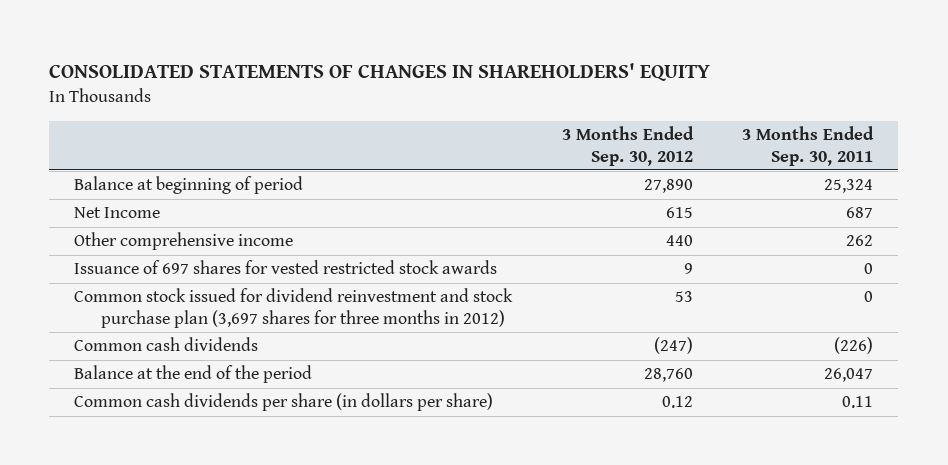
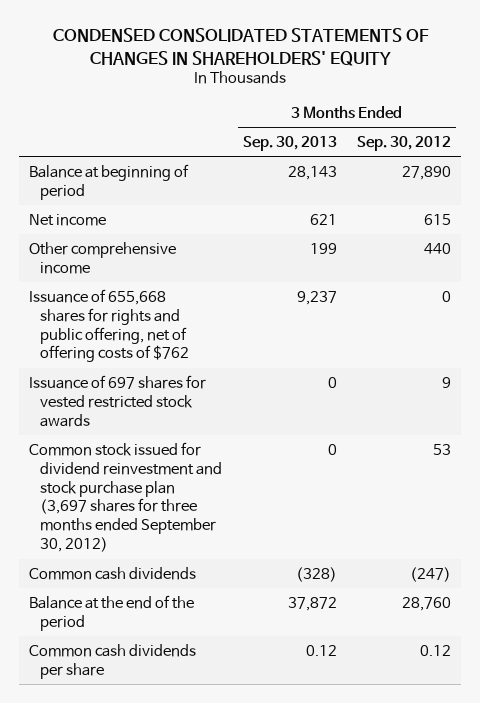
[49,62,711,81] CONSOLIDATED STATEMENTS OF CHANGES IN SHAREHOLDERS' EQUITY -> [52,28,429,66] CONDENSED CONSOLIDATED STATEMENTS OF CHANGES IN SHAREHOLDERS' EQUITY
[742,126,875,166] 3 Months Ended Sep. 30, 2011 -> none
none -> [242,136,337,152] Sep. 30, 2013
[74,207,161,219] Net Income -> [28,213,106,226] Net income
none -> [28,288,190,363] Issuance of 655,668 shares for rights and public offering, net of offering costs of $762
[74,288,514,329] Common stock issued for dividend reinvestment and stock purchase plan (3,697 shares for three months in 2012) -> [28,441,223,553] Common stock issued for dividend reinvestment and stock purchase plan (3,697 shares for three months ended September 30, 2012)
[74,393,494,412] Common cash dividends per share (in dollars per share) -> [28,643,196,679] Common cash dividends per share

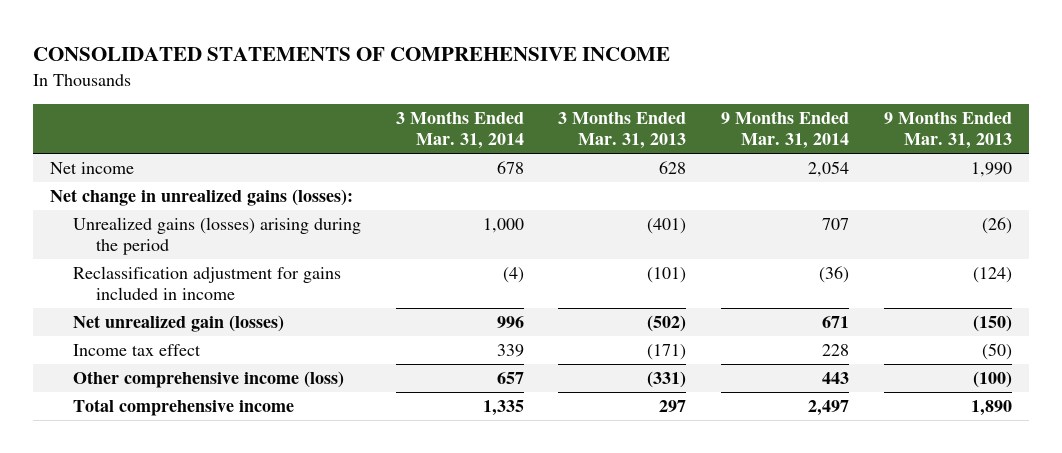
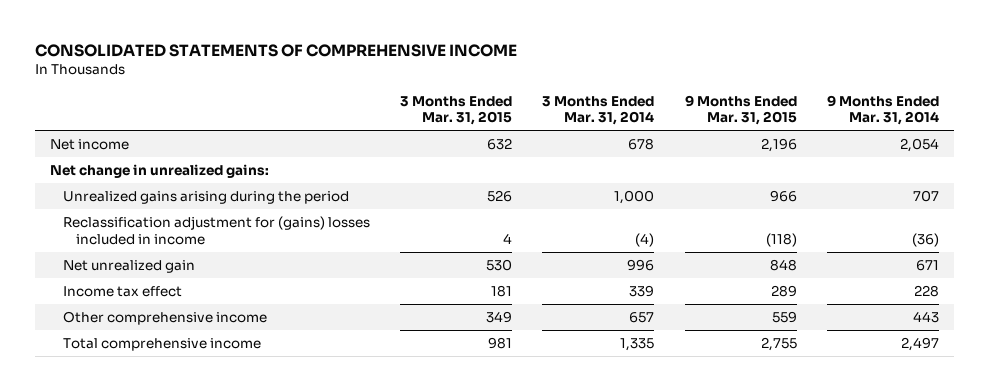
[558,110,687,150] 3 Months Ended Mar. 31, 2013 -> none
[883,110,1012,150] 9 Months Ended Mar. 31, 2013 -> none
none -> [400,95,513,126] 3 Months Ended Mar. 31, 2015
none -> [684,94,797,126] 9 Months Ended Mar. 31, 2015
[50,189,354,207] Net change in unrealized gains (losses): -> [50,164,270,179] Net change in unrealized gains:
[73,217,362,256] Unrealized gains (losses) arising during the period -> [63,191,350,205] Unrealized gains arising during the period
[73,266,342,301] Reclassification adjustment for gains included in income -> [63,216,371,245] Reclassification adjustment for (gains) losses included in income
[73,315,285,333] Net unrealized gain (losses) -> [63,260,196,274] Net unrealized gain
[73,371,345,389] Other comprehensive income (loss) -> [63,311,268,326] Other comprehensive income

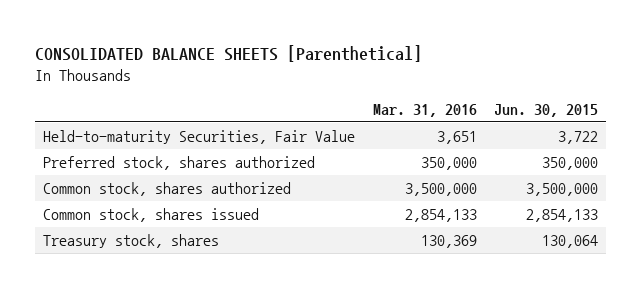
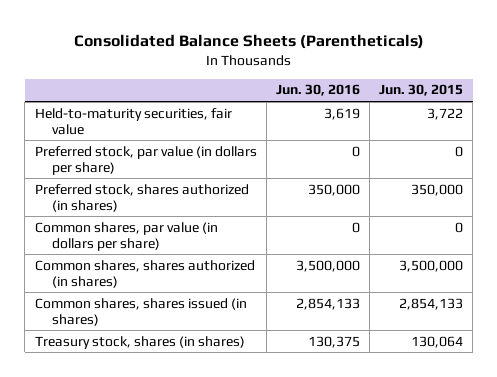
[34,45,422,63] CONSOLIDATED BALANCE SHEETS [Parenthetical] -> [73,34,424,50] Consolidated Balance Sheets (Parentheticals)
[372,103,477,117] Mar. 31, 2016 -> none
none -> [275,84,360,97] Jun. 30, 2016
[43,129,356,144] Held-to-maturity Securities, Fair Value -> [34,107,232,135] Held-to-maturity securities, fair value
none -> [34,145,257,175] Preferred stock, par value (in dollars per share)
[43,155,316,170] Preferred stock, shares authorized -> [34,183,249,212] Preferred stock, shares authorized (in shares)
none -> [34,221,218,251] Common shares, par value (in dollars per share)
[43,181,292,196] Common stock, shares authorized -> [34,259,255,288] Common shares, shares authorized (in shares)
[43,207,260,222] Common stock, shares issued -> [34,297,247,326] Common shares, shares issued (in shares)
[43,233,220,248] Treasury stock, shares -> [34,335,245,349] Treasury stock, shares (in shares)

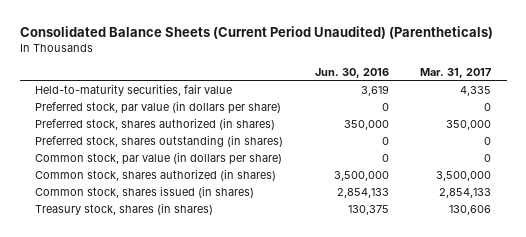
[73,34,424,50] Consolidated Balance Sheets (Parentheticals) -> [19,26,493,40] Consolidated Balance Sheets (Current Period Unaudited) (Parentheticals)
[378,84,463,97] Jun. 30, 2015 -> none
none -> [419,67,491,78] Mar. 31, 2017
none -> [35,134,284,147] Preferred stock, shares outstanding (in shares)
[34,221,218,251] Common shares, par value (in dollars per share) -> [35,151,283,165] Common stock, par value (in dollars per share)
[34,259,255,288] Common shares, shares authorized (in shares) -> [35,168,277,181] Common stock, shares authorized (in shares)
[34,297,247,326] Common shares, shares issued (in shares) -> [35,185,255,198] Common stock, shares issued (in shares)

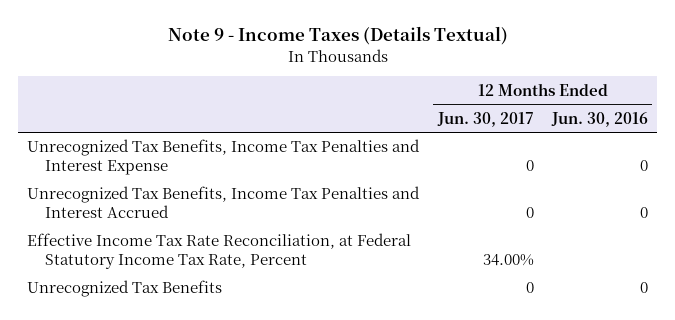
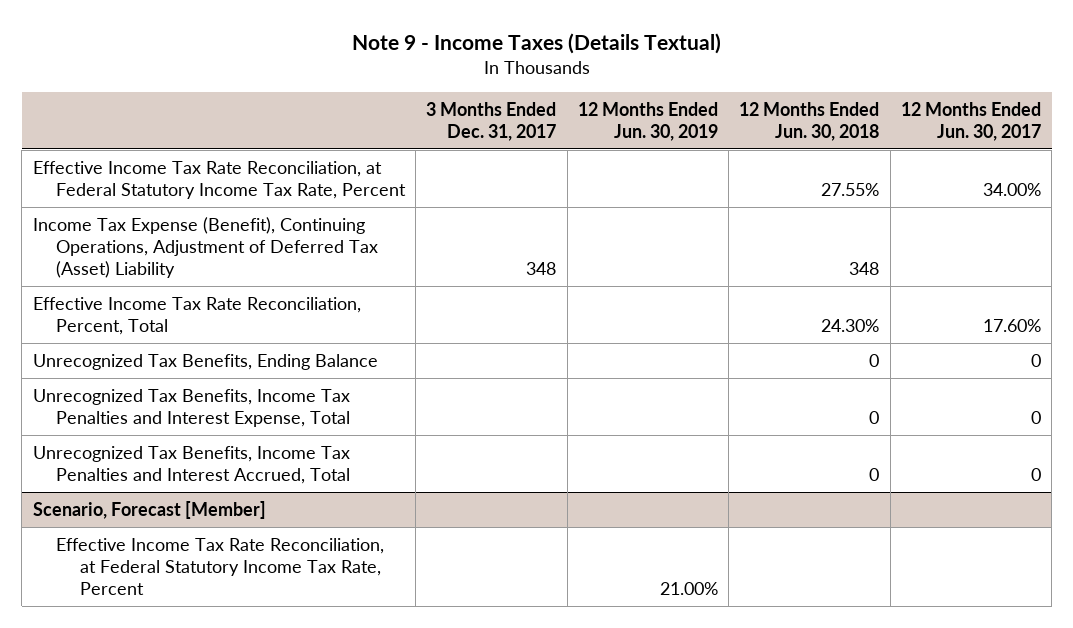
[550,111,648,127] Jun. 30, 2016 -> none
none -> [426,102,557,141] 3 Months Ended Dec. 31, 2017
none -> [577,102,718,141] 12 Months Ended Jun. 30, 2019
none -> [739,102,880,141] 12 Months Ended Jun. 30, 2018
[27,139,421,176] Unrecognized Tax Benefits, Income Tax Penalties and Interest Expense -> none
[27,186,421,219] Unrecognized Tax Benefits, Income Tax Penalties and Interest Accrued -> none
none -> [32,217,379,278] Income Tax Expense (Benefit), Continuing Operations, Adjustment of Deferred Tax (Asset) Liability
none -> [32,297,361,335] Effective Income Tax Rate Reconciliation, Percent, Total
[27,280,223,298] Unrecognized Tax Benefits -> [32,354,378,371] Unrecognized Tax Benefits, Ending Balance
none -> [32,389,351,427] Unrecognized Tax Benefits, Income Tax Penalties and Interest Expense, Total
none -> [32,446,351,484] Unrecognized Tax Benefits, Income Tax Penalties and Interest Accrued, Total
none -> [32,501,266,520] Scenario, Forecast [Member]
none -> [56,538,385,595] Effective Income Tax Rate Reconciliation, at Federal Statutory Income Tax Rate, Percent

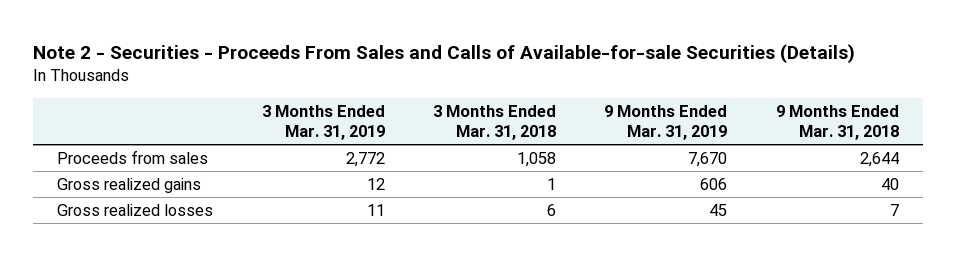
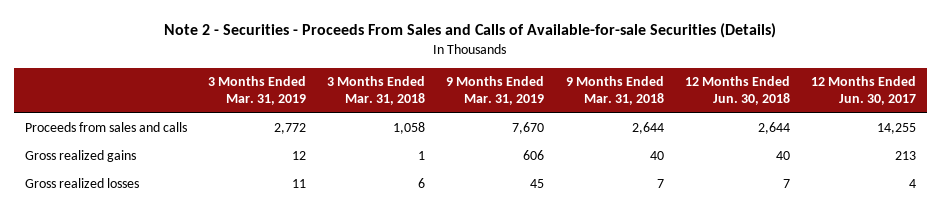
none -> [684,75,790,106] 12 Months Ended Jun. 30, 2018
none -> [811,75,917,106] 12 Months Ended Jun. 30, 2017
[57,149,209,164] Proceeds from sales -> [24,122,187,133] Proceeds from sales and calls

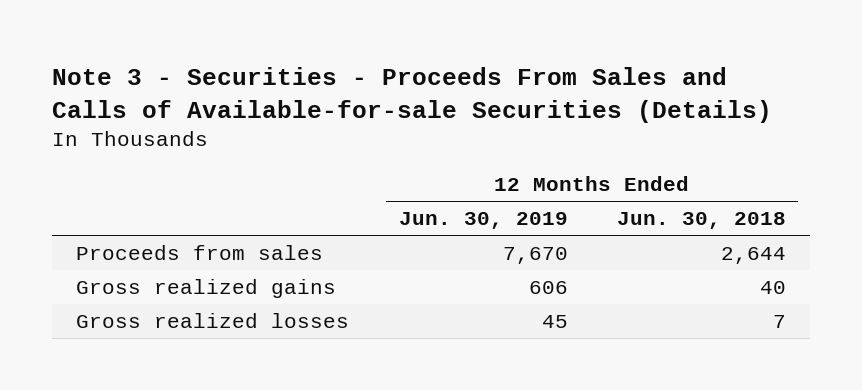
[164,23,777,39] Note 2 - Securities - Proceeds From Sales and Calls of Available-for-sale Securities (Details) -> [51,66,772,123] Note 3 - Securities - Proceeds From Sales and Calls of Available-for-sale Securities (Details)
[207,75,306,106] 3 Months Ended Mar. 31, 2019 -> none
[327,75,426,106] 3 Months Ended Mar. 31, 2018 -> none
[446,75,545,106] 9 Months Ended Mar. 31, 2019 -> none
[565,75,664,106] 9 Months Ended Mar. 31, 2018 -> none
[811,75,917,106] 12 Months Ended Jun. 30, 2017 -> none
none -> [398,212,568,230] Jun. 30, 2019
[24,122,187,133] Proceeds from sales and calls -> [76,245,324,261] Proceeds from sales

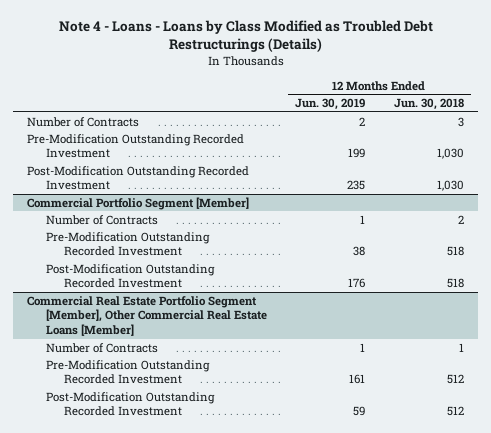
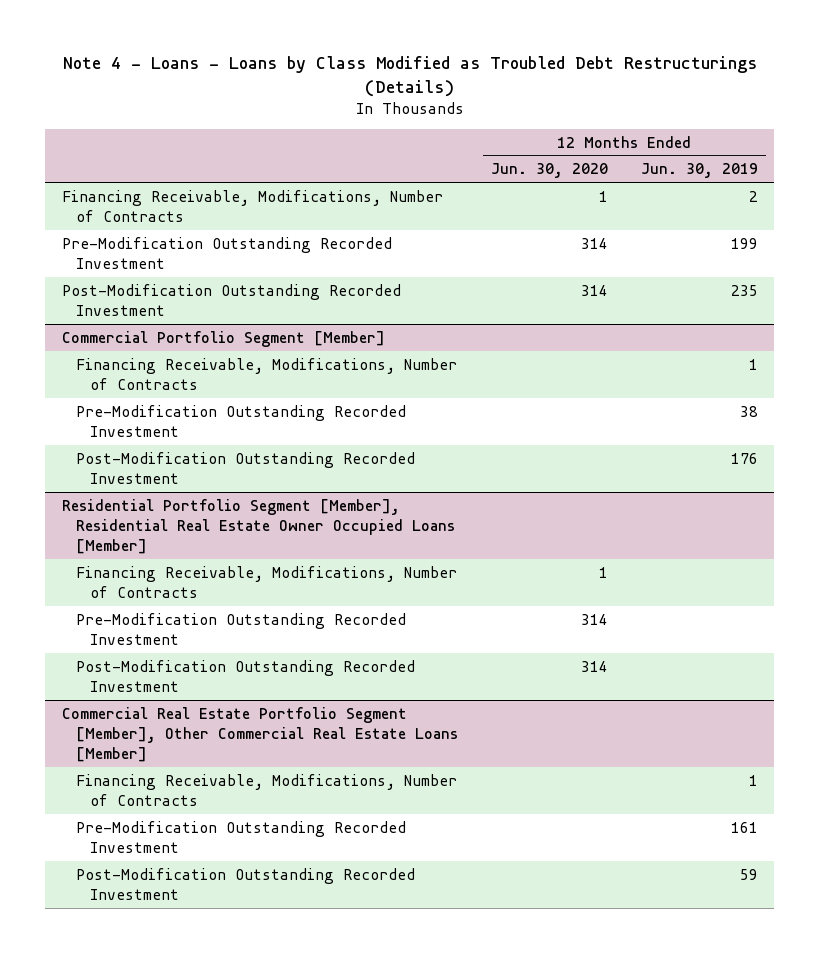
[393,98,464,111] Jun. 30, 2018 -> none
none -> [490,163,608,179] Jun. 30, 2020
[27,116,140,127] Number of Contracts -> [61,189,443,222] Financing Receivable, Modifications, Number of Contracts
[45,214,158,225] Number of Contracts -> [75,357,457,390] Financing Receivable, Modifications, Number of Contracts
none -> [61,498,455,554] Residential Portfolio Segment [Member], Residential Real Estate Owner Occupied Loans [Member]
none -> [75,565,457,598] Financing Receivable, Modifications, Number of Contracts
none -> [75,612,406,645] Pre-Modification Outstanding Recorded Investment
none -> [75,659,415,692] Post-Modification Outstanding Recorded Investment
[45,342,158,353] Number of Contracts -> [75,773,457,806] Financing Receivable, Modifications, Number of Contracts

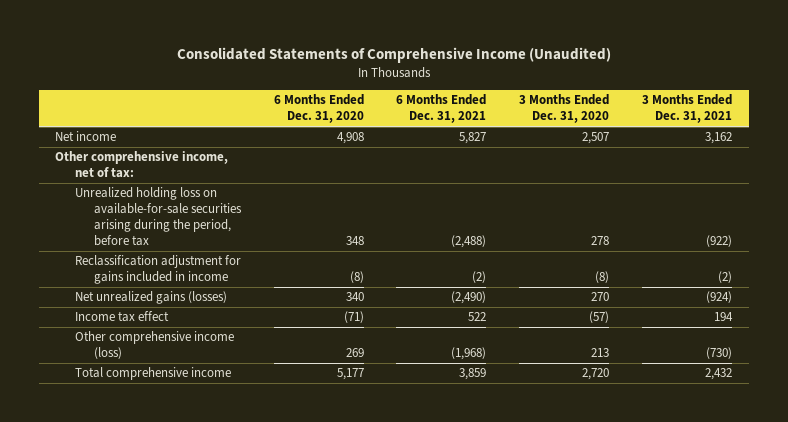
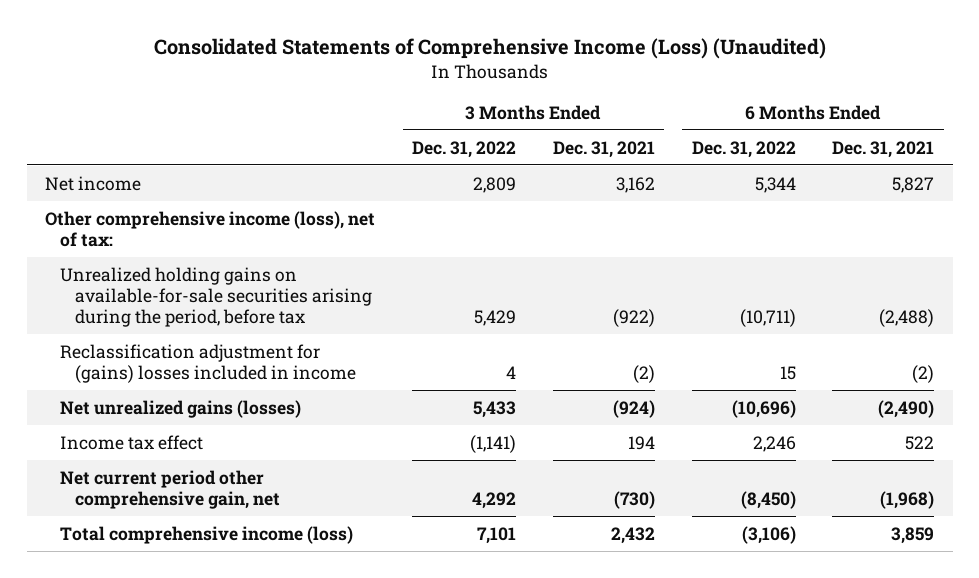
[176,47,611,64] Consolidated Statements of Comprehensive Income (Unaudited) -> [153,37,826,59] Consolidated Statements of Comprehensive Income (Loss) (Unaudited)
[273,94,364,124] 6 Months Ended Dec. 31, 2020 -> none
[519,94,610,124] 3 Months Ended Dec. 31, 2020 -> none
none -> [411,140,516,158] Dec. 31, 2022
none -> [691,140,796,158] Dec. 31, 2022
[55,151,229,179] Other comprehensive income, net of tax: -> [45,210,376,247] Other comprehensive income (loss), net of tax:
[74,187,242,247] Unrealized holding loss on available-for-sale securities arising during the period, before tax -> [60,266,372,328] Unrealized holding gains on available-for-sale securities arising during the period, before tax
[74,255,241,285] Reclassification adjustment for gains included in income -> [60,343,356,383] Reclassification adjustment for (gains) losses included in income
[74,331,234,360] Other comprehensive income (loss) -> [60,469,280,509] Net current period other comprehensive gain, net
[74,367,231,381] Total comprehensive income -> [60,525,354,544] Total comprehensive income (loss)

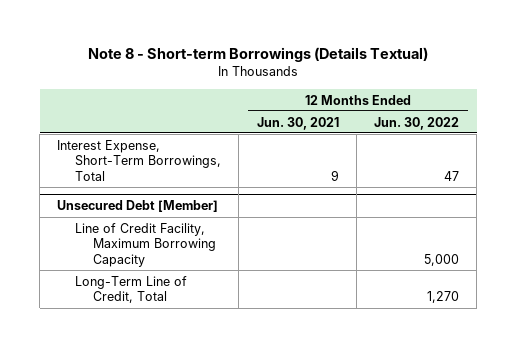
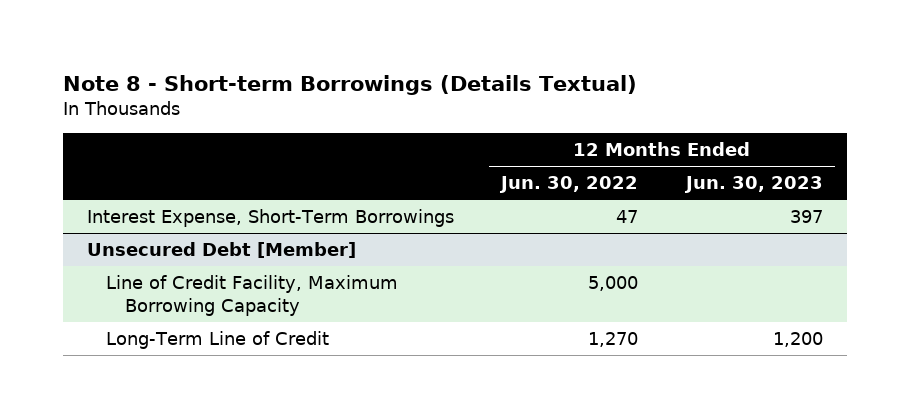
[256,116,339,130] Jun. 30, 2021 -> none
none -> [683,176,823,194] Jun. 30, 2023
[57,139,222,181] Interest Expense, Short-Term Borrowings, Total -> [86,209,454,228] Interest Expense, Short-Term Borrowings
[75,275,188,304] Long-Term Line of Credit, Total -> [106,331,330,350] Long-Term Line of Credit

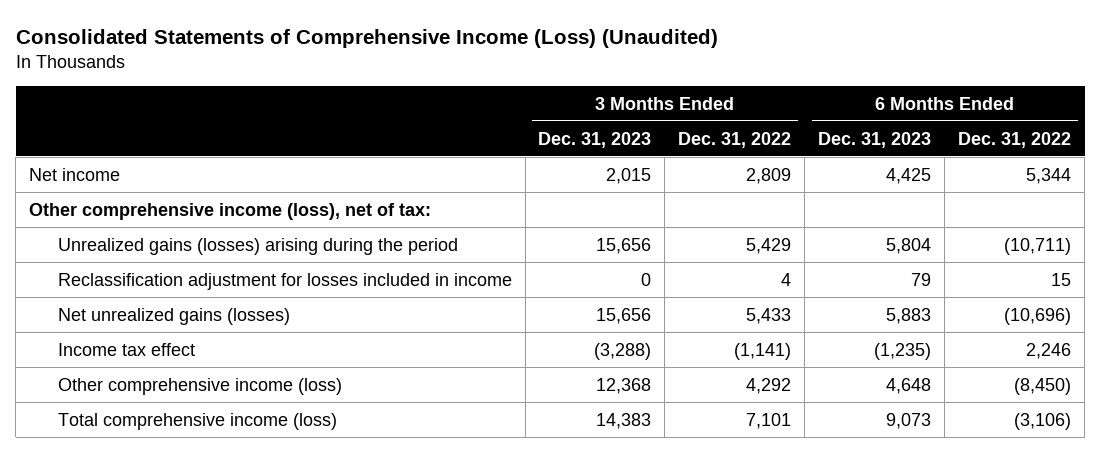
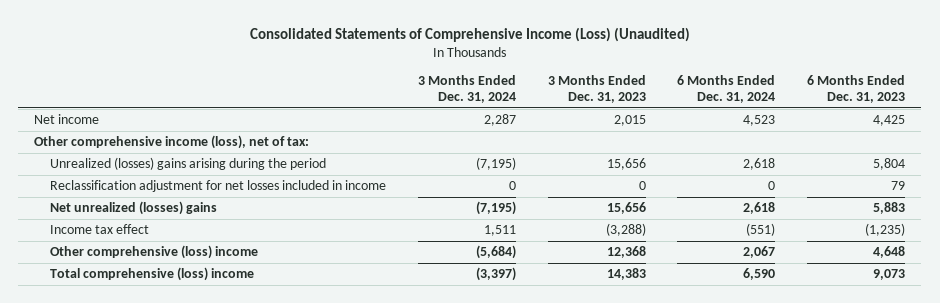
[678,131,792,148] Dec. 31, 2022 -> none
[958,131,1072,148] Dec. 31, 2022 -> none
none -> [417,75,516,104] 3 Months Ended Dec. 31, 2024
none -> [677,75,776,104] 6 Months Ended Dec. 31, 2024
[57,237,458,255] Unrealized gains (losses) arising during the period -> [49,157,326,171] Unrealized (losses) gains arising during the period
[57,272,512,290] Reclassification adjustment for losses included in income -> [49,180,386,193] Reclassification adjustment for net losses included in income
[57,307,290,325] Net unrealized gains (losses) -> [49,201,217,216] Net unrealized (losses) gains
[57,377,342,395] Other comprehensive income (loss) -> [49,245,258,260] Other comprehensive (loss) income
[57,412,337,430] Total comprehensive income (loss) -> [49,267,254,282] Total comprehensive (loss) income

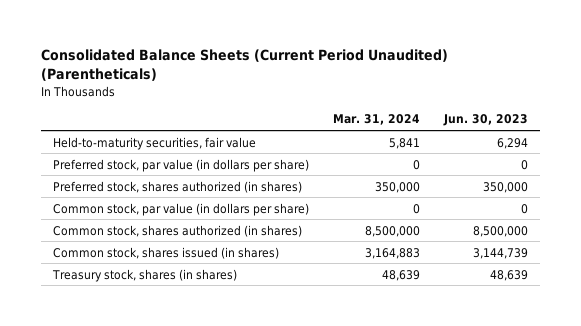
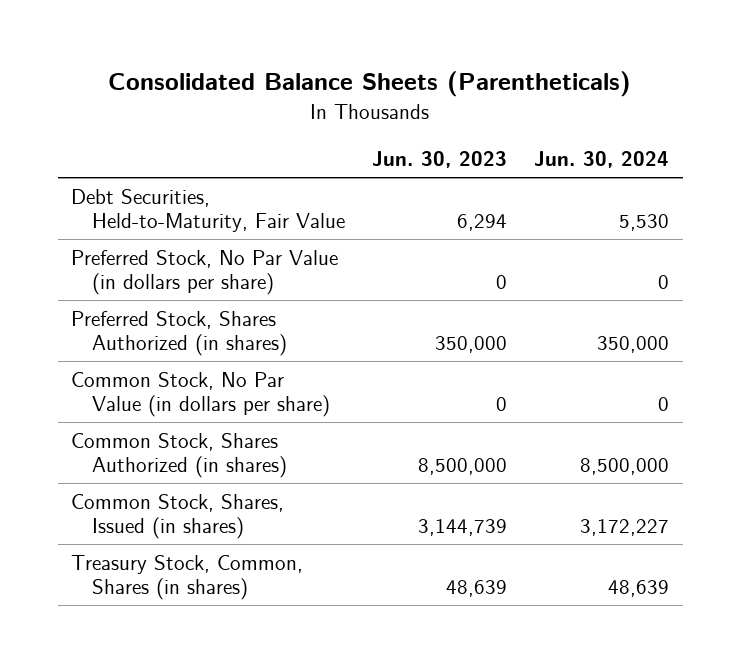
[41,49,449,82] Consolidated Balance Sheets (Current Period Unaudited) (Parentheticals) -> [108,71,632,98] Consolidated Balance Sheets (Parentheticals)
[333,114,421,126] Mar. 31, 2024 -> none
none -> [534,151,670,169] Jun. 30, 2024
[53,136,257,150] Held-to-maturity securities, fair value -> [71,188,345,233] Debt Securities, Held-to-Maturity, Fair Value
[53,158,310,172] Preferred stock, par value (in dollars per share) -> [71,249,339,296] Preferred Stock, No Par Value (in dollars per share)
[53,180,303,193] Preferred stock, shares authorized (in shares) -> [71,310,287,357] Preferred Stock, Shares Authorized (in shares)
[53,202,310,216] Common stock, par value (in dollars per share) -> [71,371,330,418] Common Stock, No Par Value (in dollars per share)
[53,224,303,237] Common stock, shares authorized (in shares) -> [71,432,287,479] Common Stock, Shares Authorized (in shares)
[53,246,280,259] Common stock, shares issued (in shares) -> [71,493,285,540] Common Stock, Shares, Issued (in shares)
[52,268,238,282] Treasury stock, shares (in shares) -> [71,554,304,601] Treasury Stock, Common, Shares (in shares)

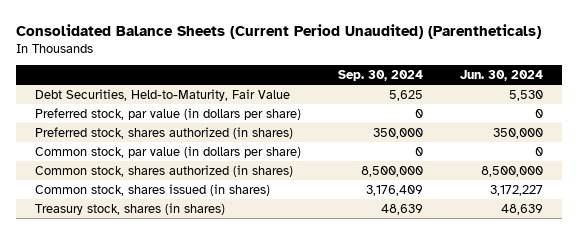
[108,71,632,98] Consolidated Balance Sheets (Parentheticals) -> [16,23,542,39] Consolidated Balance Sheets (Current Period Unaudited) (Parentheticals)
[372,151,508,169] Jun. 30, 2023 -> none
none -> [338,69,424,81] Sep. 30, 2024
[71,249,339,296] Preferred Stock, No Par Value (in dollars per share) -> [34,107,301,120] Preferred stock, par value (in dollars per share)
[71,310,287,357] Preferred Stock, Shares Authorized (in shares) -> [34,126,293,139] Preferred stock, shares authorized (in shares)
[71,371,330,418] Common Stock, No Par Value (in dollars per share) -> [34,145,301,158] Common stock, par value (in dollars per share)
[71,432,287,479] Common Stock, Shares Authorized (in shares) -> [34,164,293,177] Common stock, shares authorized (in shares)
[71,493,285,540] Common Stock, Shares, Issued (in shares) -> [34,183,270,196] Common stock, shares issued (in shares)
[71,554,304,601] Treasury Stock, Common, Shares (in shares) -> [34,202,225,215] Treasury stock, shares (in shares)

